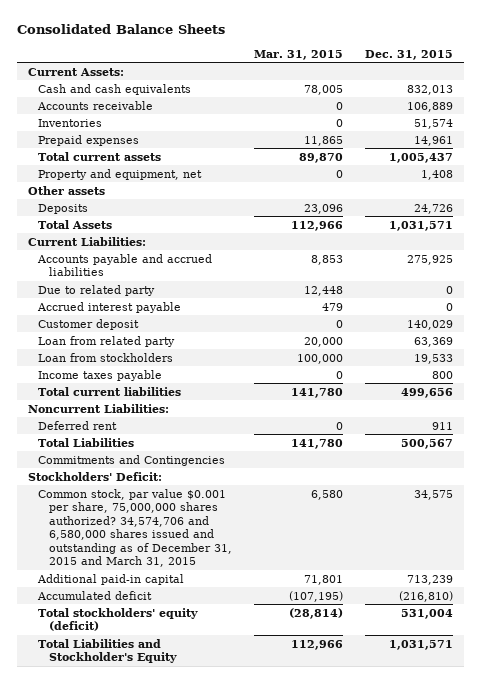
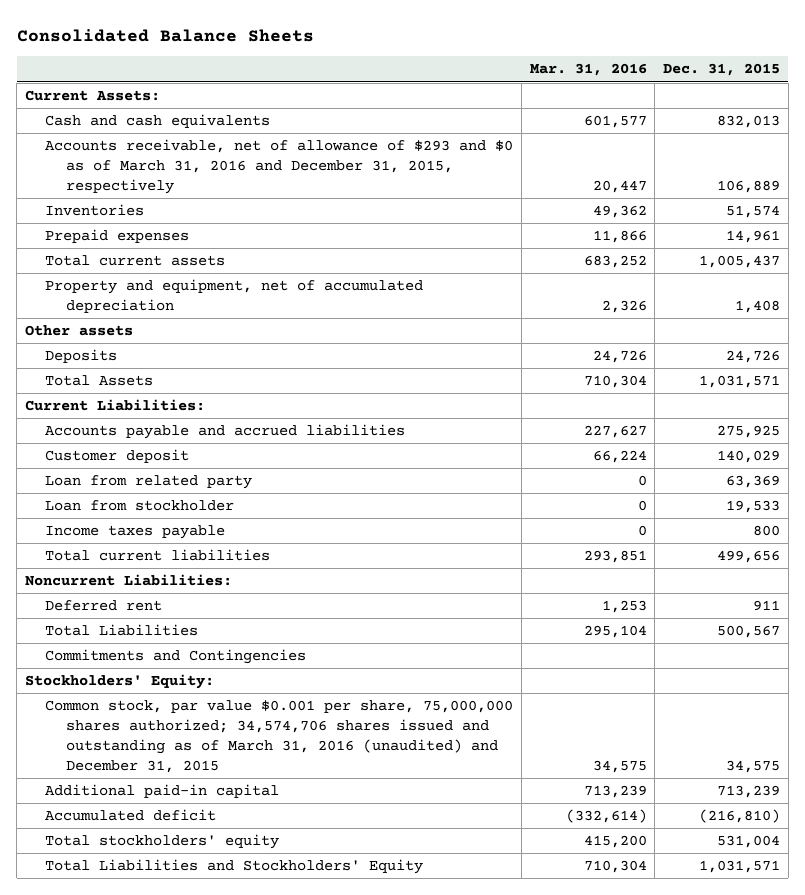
[253,49,343,60] Mar. 31, 2015 -> none
none -> [529,63,647,77] Mar. 31, 2016
[37,100,154,110] Accounts receivable -> [45,139,514,195] Accounts receivable, net of allowance of $293 and $0 as of March 31, 2016 and December 31, 2015, respectively
[38,168,203,180] Property and equipment, net -> [45,279,424,314] Property and equipment, net of accumulated depreciation
[38,284,156,296] Due to related party -> none
[37,301,182,313] Accrued interest payable -> none
[38,352,174,362] Loan from stockholders -> [45,500,235,512] Loan from stockholder
[27,471,162,481] Stockholders' Deficit: -> [24,674,214,690] Stockholders' Equity:
[38,488,232,568] Common stock, par value $0.001 per share, 75,000,000 shares authorized? 34,574,706 and 6,580,000 shares issued and outstanding as of December 31, 2015 and March 31, 2015 -> [45,700,514,774] Common stock, par value $0.001 per share, 75,000,000 shares authorized; 34,574,706 shares issued and outstanding as of March 31, 2016 (unaudited) and December 31, 2015
[38,607,199,632] Total stockholders' equity (deficit) -> [45,834,280,850] Total stockholders' equity
[38,638,177,664] Total Liabilities and Stockholder's Equity -> [45,859,424,875] Total Liabilities and Stockholders' Equity

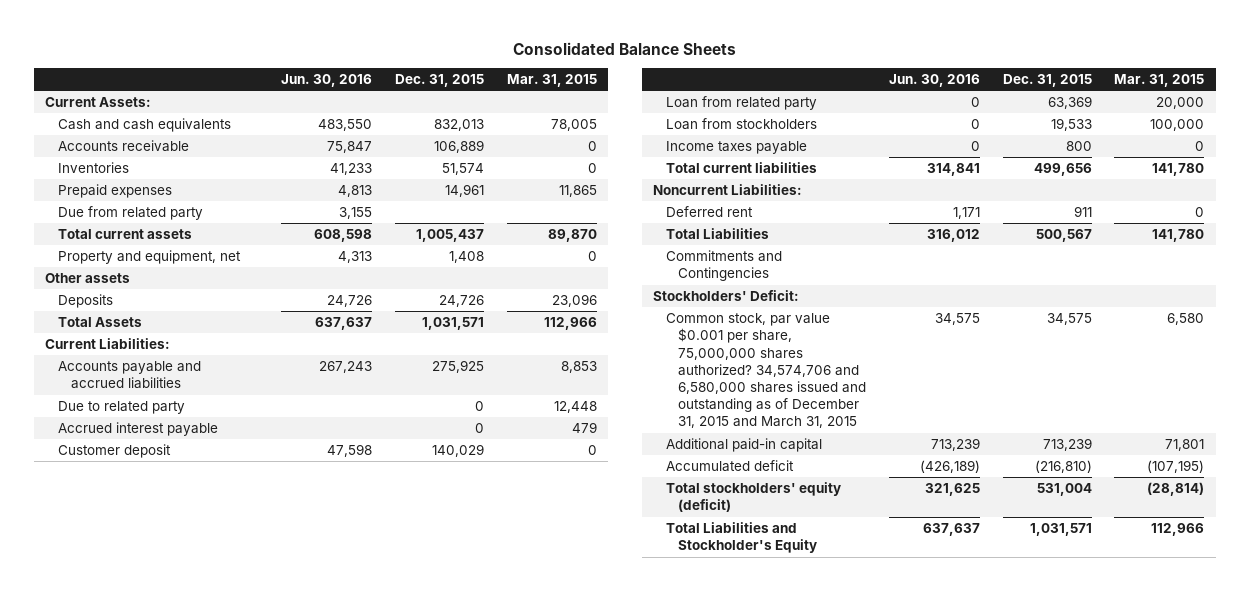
[529,63,647,77] Mar. 31, 2016 -> none
none -> [281,74,373,88] Jun. 30, 2016
none -> [506,74,597,88] Mar. 31, 2015
[45,139,514,195] Accounts receivable, net of allowance of $293 and $0 as of March 31, 2016 and December 31, 2015, respectively -> [58,140,190,153] Accounts receivable
none -> [58,206,204,221] Due from related party
[45,279,424,314] Property and equipment, net of accumulated depreciation -> [58,250,242,265] Property and equipment, net
none -> [58,401,186,415] Due to related party
none -> [58,422,219,437] Accrued interest payable
[45,500,235,512] Loan from stockholder -> [665,118,817,131] Loan from stockholders
[24,674,214,690] Stockholders' Equity: -> [652,290,799,302] Stockholders' Deficit:
[45,700,514,774] Common stock, par value $0.001 per share, 75,000,000 shares authorized; 34,574,706 shares issued and outstanding as of March 31, 2016 (unaudited) and December 31, 2015 -> [665,313,867,429] Common stock, par value $0.001 per share, 75,000,000 shares authorized? 34,574,706 and 6,580,000 shares issued and outstanding as of December 31, 2015 and March 31, 2015
[45,834,280,850] Total stockholders' equity -> [665,482,841,513] Total stockholders' equity (deficit)
[45,859,424,875] Total Liabilities and Stockholders' Equity -> [665,522,818,554] Total Liabilities and Stockholder's Equity

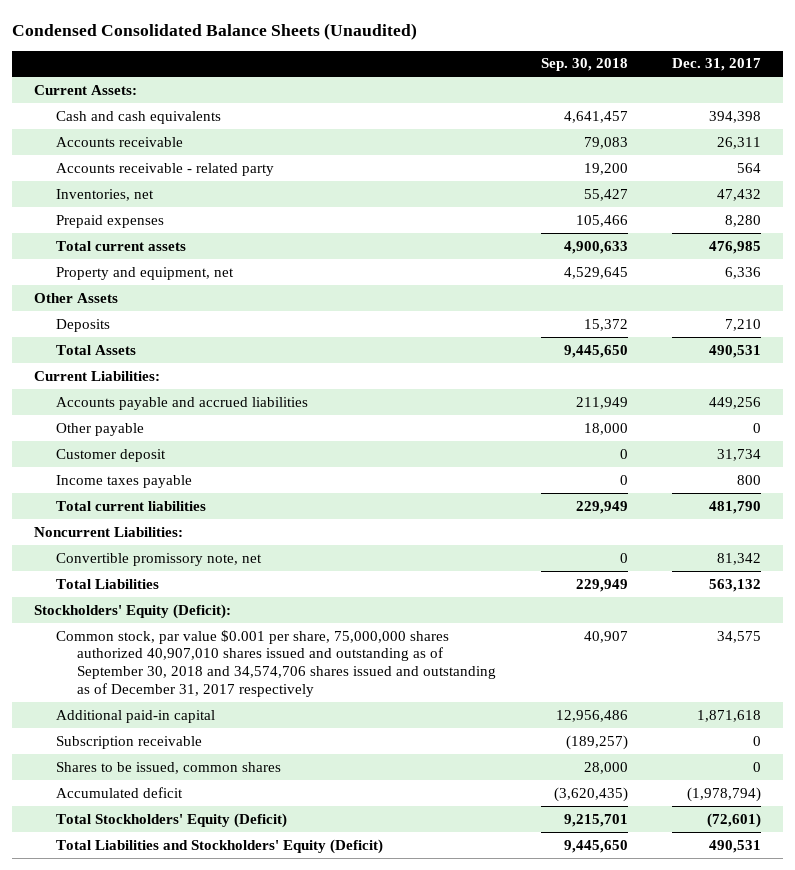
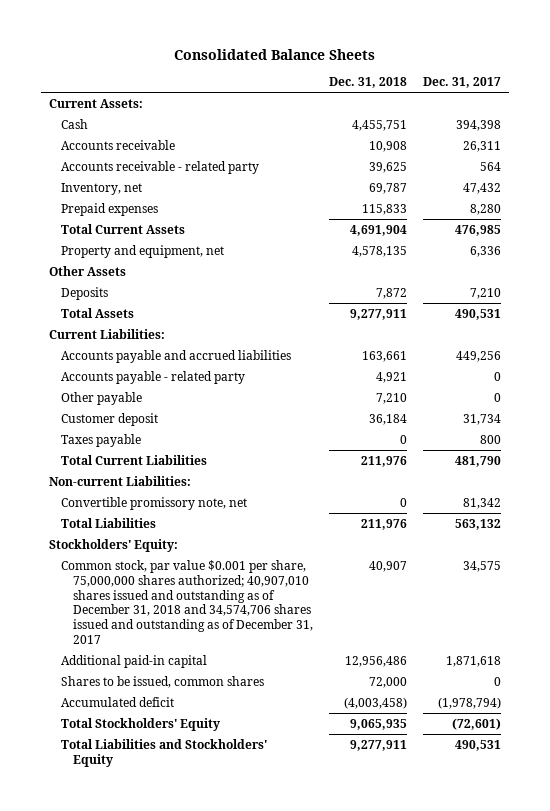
[12,22,418,40] Condensed Consolidated Balance Sheets (Unaudited) -> [173,48,375,60] Consolidated Balance Sheets
[540,58,628,72] Sep. 30, 2018 -> none
none -> [329,77,408,89] Dec. 31, 2018
[55,110,221,124] Cash and cash equivalents -> [60,118,88,129] Cash
[55,188,154,201] Inventories, net -> [60,182,142,195] Inventory, net
[55,240,186,251] Total current assets -> [60,223,185,234] Total Current Assets
none -> [60,370,245,384] Accounts payable - related party
[55,474,192,488] Income taxes payable -> [60,433,141,447] Taxes payable
[55,500,206,511] Total current liabilities -> [60,454,207,465] Total Current Liabilities
[34,526,184,537] Noncurrent Liabilities: -> [48,475,191,486] Non-current Liabilities:
[34,603,232,619] Stockholders' Equity (Deficit): -> [48,538,178,552] Stockholders' Equity:
[55,629,497,697] Common stock, par value $0.001 per share, 75,000,000 shares authorized 40,907,010 shares issued and outstanding as of September 30, 2018 and 34,574,706 shares issued and outstanding as of December 31, 2017 respectively -> [60,559,314,645] Common stock, par value $0.001 per share, 75,000,000 shares authorized; 40,907,010 shares issued and outstanding as of December 31, 2018 and 34,574,706 shares issued and outstanding as of December 31, 2017
[55,735,202,749] Subscription receivable -> none
[55,812,287,828] Total Stockholders' Equity (Deficit) -> [60,717,220,731] Total Stockholders' Equity
[55,838,383,854] Total Liabilities and Stockholders' Equity (Deficit) -> [60,738,267,767] Total Liabilities and Stockholders' Equity

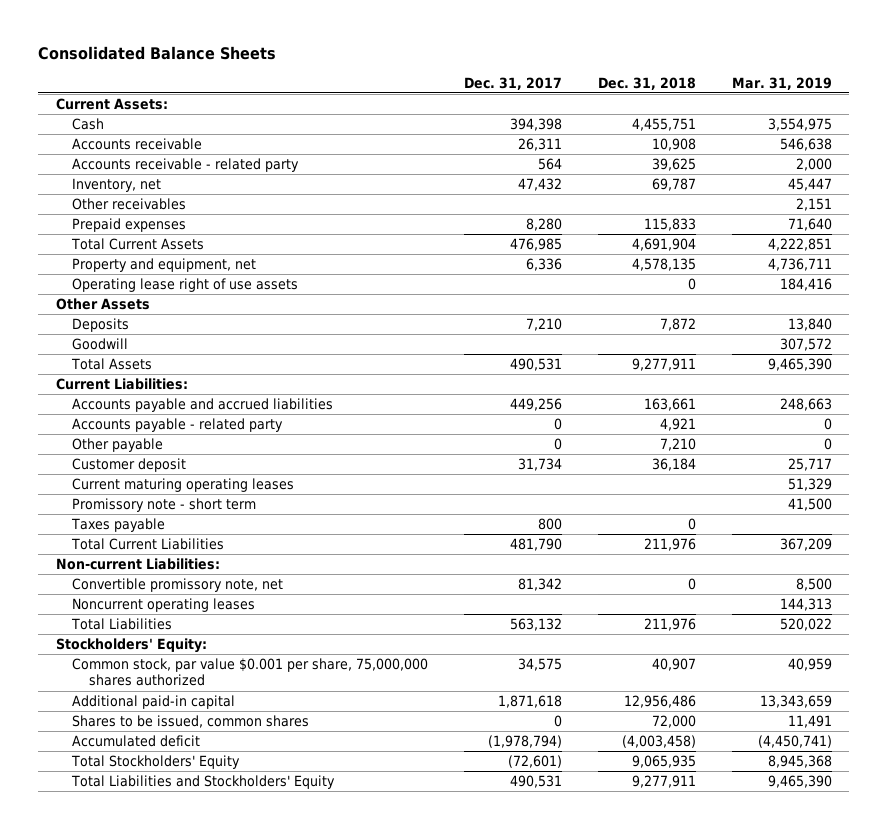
none -> [731,76,832,90] Mar. 31, 2019
none -> [72,198,187,211] Other receivables
none -> [72,278,299,293] Operating lease right of use assets
none -> [72,338,129,351] Goodwill
none -> [72,478,295,493] Current maturing operating leases
none -> [72,498,257,513] Promissory note - short term
none -> [72,598,256,613] Noncurrent operating leases
[60,559,314,645] Common stock, par value $0.001 per share, 75,000,000 shares authorized; 40,907,010 shares issued and outstanding as of December 31, 2018 and 34,574,706 shares issued and outstanding as of December 31, 2017 -> [72,658,429,687] Common stock, par value $0.001 per share, 75,000,000 shares authorized

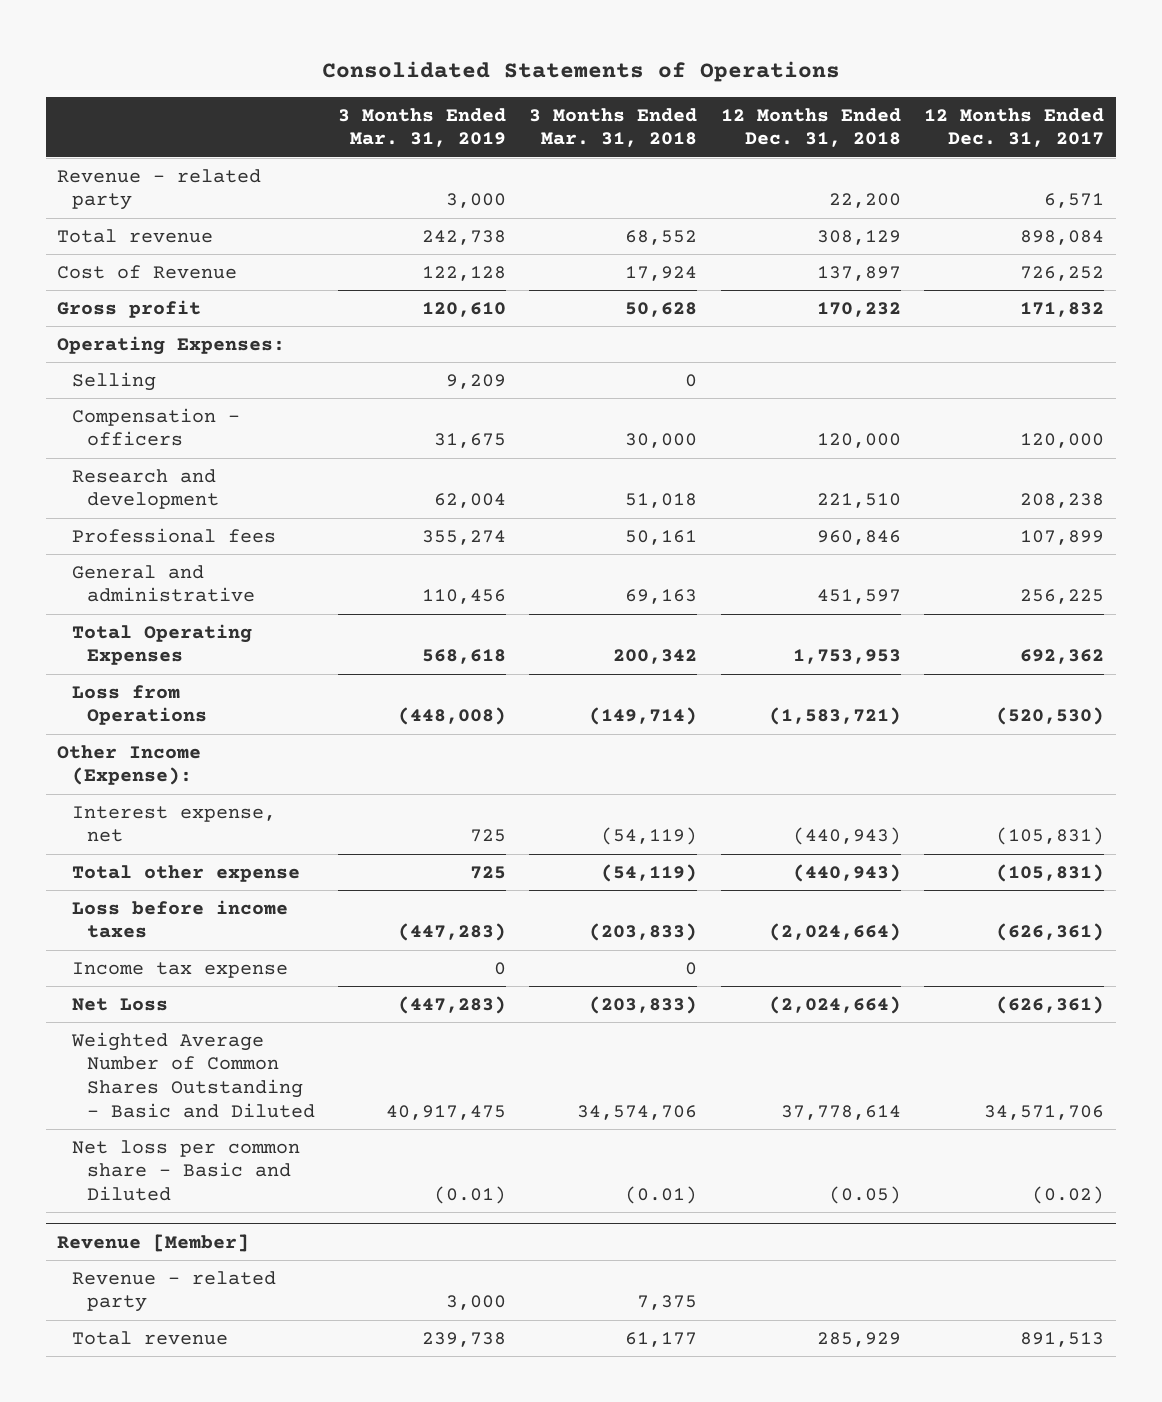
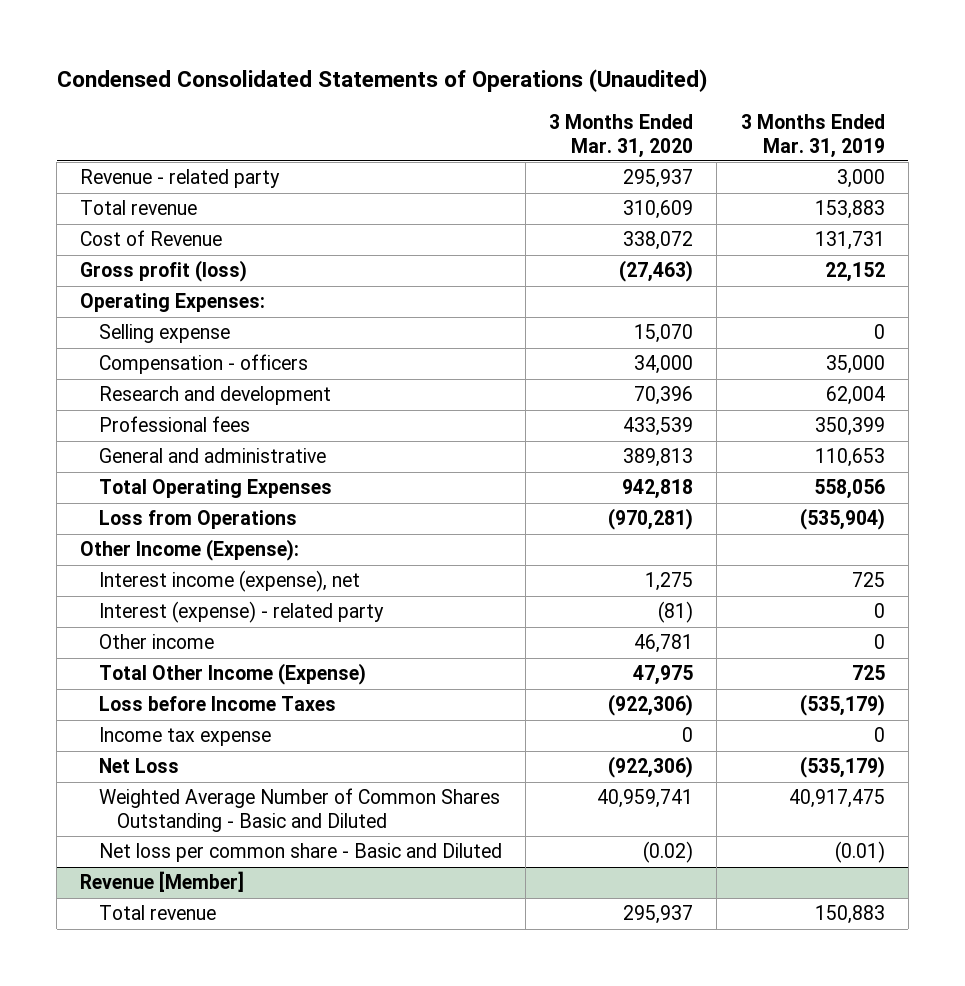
[321,60,840,82] Consolidated Statements of Operations -> [56,69,707,93] Condensed Consolidated Statements of Operations (Unaudited)
[529,107,698,148] 3 Months Ended Mar. 31, 2018 -> none
[720,107,901,148] 12 Months Ended Dec. 31, 2018 -> none
[924,107,1105,148] 12 Months Ended Dec. 31, 2017 -> none
none -> [549,113,694,158] 3 Months Ended Mar. 31, 2020
[422,229,507,245] 242,738 -> [814,200,885,220] 153,883
[422,265,507,281] 122,128 -> [814,231,885,251] 131,731
[57,299,202,318] Gross profit -> [80,260,248,283] Gross profit (loss)
[422,301,507,317] 120,610 -> [824,262,885,283] 22,152
[72,371,157,391] Selling -> [98,324,230,344] Selling expense
[446,373,507,389] 9,209 -> [873,324,885,340] 0
[434,433,507,449] 31,675 -> [825,355,885,375] 35,000
[422,529,507,545] 355,274 -> [814,417,885,437] 350,399
[422,589,507,605] 110,456 -> [814,448,885,468] 110,653
[422,649,507,665] 568,618 -> [813,479,885,500] 558,056
[398,707,507,726] (448,008) -> [799,508,885,531] (535,904)
[72,805,277,843] Interest expense, net -> [98,570,360,593] Interest income (expense), net
none -> [98,601,384,624] Interest (expense) - related party
none -> [98,634,214,650] Other income
[72,864,301,882] Total other expense -> [98,663,366,686] Total Other Income (Expense)
[72,899,289,939] Loss before income taxes -> [98,696,336,712] Loss before Income Taxes
[398,923,507,942] (447,283) -> [799,694,885,717] (535,179)
[398,995,507,1014] (447,283) -> [799,756,885,779] (535,179)
[72,1270,277,1313] Revenue - related party -> none
[422,1331,507,1347] 239,738 -> [814,905,885,925] 150,883

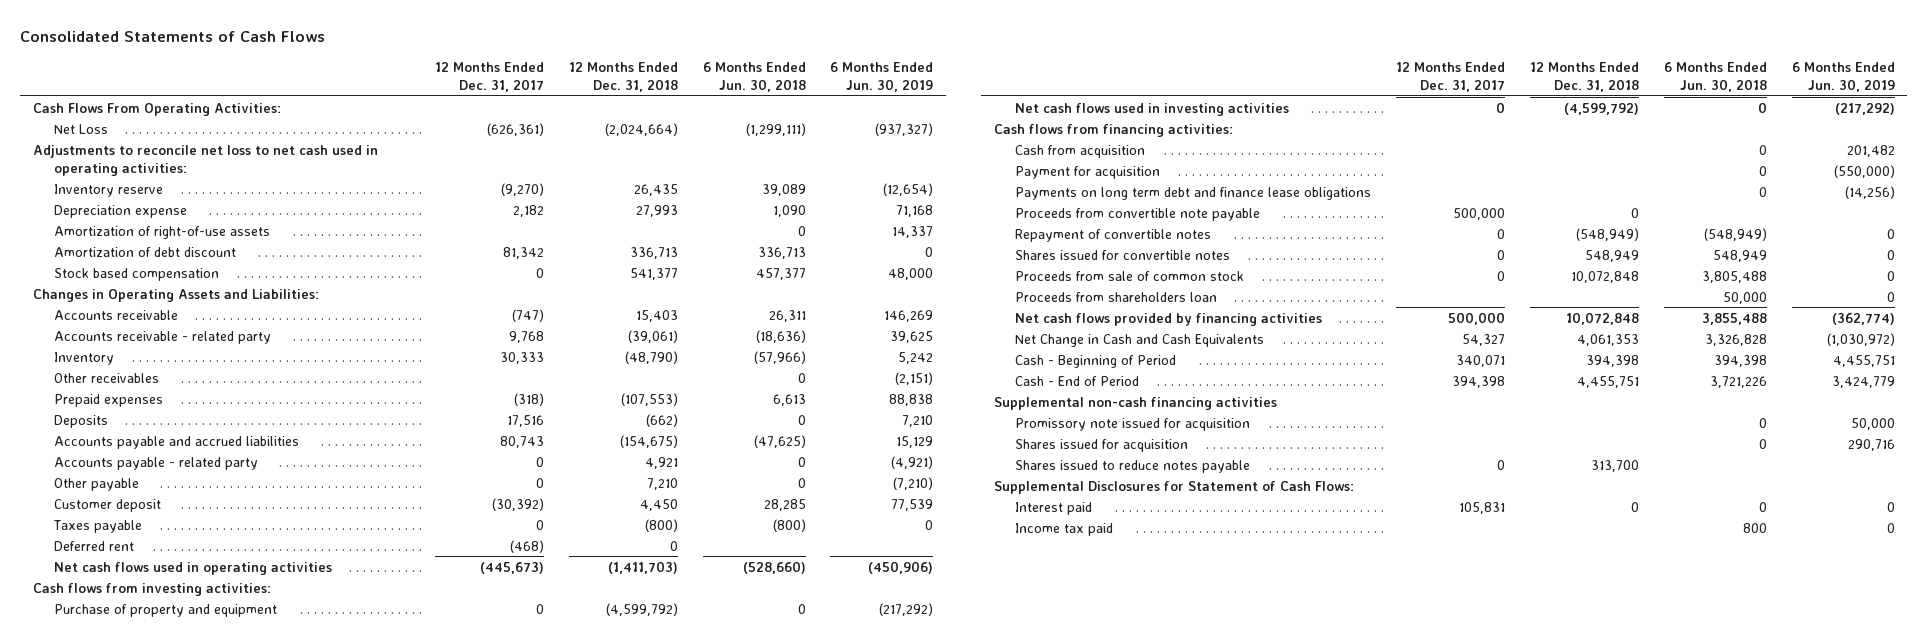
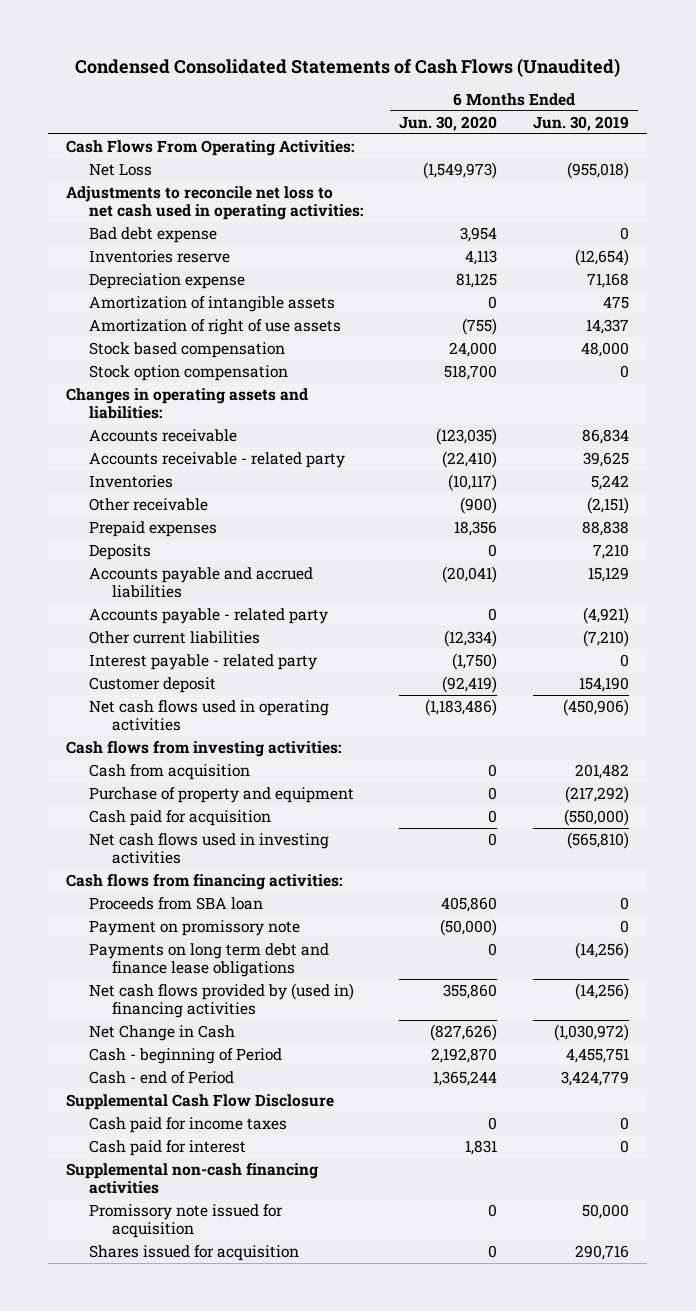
[20,31,326,43] Consolidated Statements of Cash Flows -> [74,57,620,77] Condensed Consolidated Statements of Cash Flows (Unaudited)
[434,61,544,92] 12 Months Ended Dec. 31, 2017 -> none
[568,61,678,92] 12 Months Ended Dec. 31, 2018 -> none
[702,61,806,92] 6 Months Ended Jun. 30, 2018 -> none
none -> [399,115,498,131] Jun. 30, 2020
[875,122,934,136] (937,327) -> [567,161,630,179] (955,018)
none -> [89,226,218,243] Bad debt expense
[53,183,163,197] Inventory reserve -> [89,249,231,263] Inventories reserve
[53,246,236,257] Amortization of debt discount -> none
none -> [89,295,336,312] Amortization of intangible assets
[53,225,270,239] Amortization of right-of-use assets -> [89,318,342,335] Amortization of right of use assets
none -> [89,364,289,381] Stock option compensation
[32,288,319,302] Changes in Operating Assets and Liabilities: -> [66,387,309,419] Changes in operating assets and liabilities:
[884,309,934,322] 146,269 -> [582,428,630,444] 86,834
[53,351,114,365] Inventory -> [89,474,174,488] Inventories
[53,372,159,383] Other receivables -> [89,497,209,511] Other receivable
[52,519,142,533] Taxes payable -> none
[53,540,134,551] Deferred rent -> none
[53,477,139,491] Other payable -> [89,630,261,644] Other current liabilities
none -> [89,653,318,670] Interest payable - related party
[891,498,934,511] 77,539 -> [579,676,630,692] 154,190
[1015,144,1146,158] Cash from acquisition -> [89,763,251,780] Cash from acquisition
none -> [89,809,272,826] Cash paid for acquisition
[1834,102,1895,115] (217,292) -> [567,831,630,849] (565,810)
[1015,165,1161,179] Payment for acquisition -> none
none -> [89,896,264,910] Proceeds from SBA loan
none -> [89,919,301,936] Payment on promissory note
[1015,207,1261,221] Proceeds from convertible note payable -> none
[1015,228,1212,242] Repayment of convertible notes -> none
[1015,249,1231,260] Shares issued for convertible notes -> none
[1015,270,1245,281] Proceeds from sale of common stock -> none
[1015,291,1218,302] Proceeds from shareholders loan -> none
[1015,312,1323,326] Net cash flows provided by financing activities -> [89,982,355,1018] Net cash flows provided by (used in) financing activities
[1831,312,1895,325] (362,774) -> [575,982,630,1000] (14,256)
[1015,333,1265,347] Net Change in Cash and Cash Equivalents -> [89,1024,236,1041] Net Change in Cash
[1015,354,1177,368] Cash - Beginning of Period -> [89,1047,283,1064] Cash - beginning of Period
[1015,375,1140,386] Cash - End of Period -> [89,1070,235,1084] Cash - end of Period
none -> [66,1093,335,1110] Supplemental Cash Flow Disclosure
none -> [89,1116,288,1133] Cash paid for income taxes
none -> [89,1139,247,1156] Cash paid for interest
[1015,459,1251,473] Shares issued to reduce notes payable -> none
[993,480,1354,494] Supplemental Disclosures for Statement of Cash Flows: -> none
[1015,501,1093,515] Interest paid -> none
[1015,522,1114,536] Income tax paid -> none

